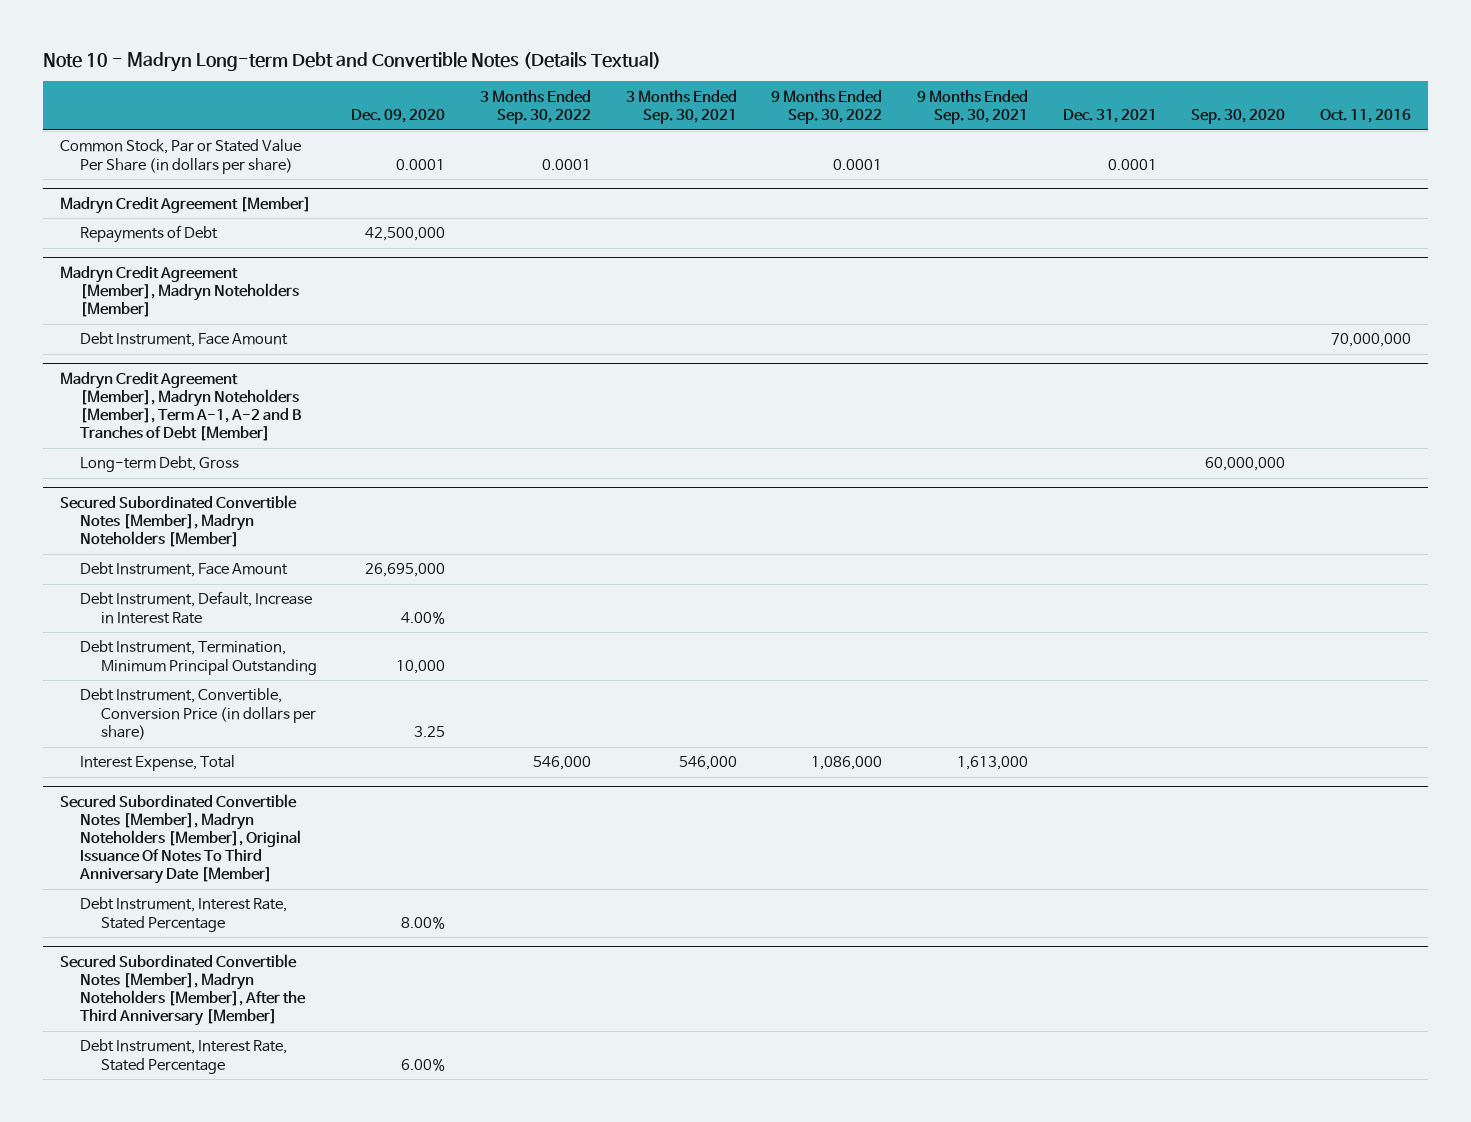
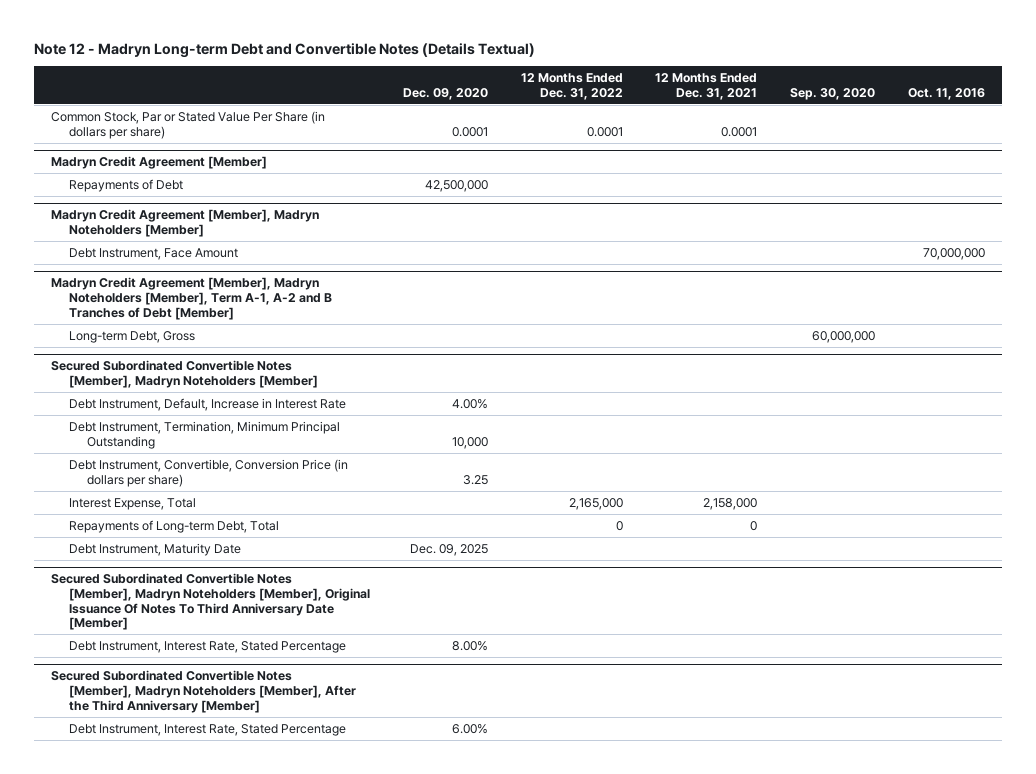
[43,52,662,73] Note 10 - Madryn Long-term Debt and Convertible Notes (Details Textual) -> [34,42,536,58] Note 12 - Madryn Long-term Debt and Convertible Notes (Details Textual)
[479,89,591,125] 3 Months Ended Sep. 30, 2022 -> none
[625,89,737,125] 3 Months Ended Sep. 30, 2021 -> none
[771,89,883,125] 9 Months Ended Sep. 30, 2022 -> none
[917,89,1029,125] 9 Months Ended Sep. 30, 2021 -> none
[1062,109,1157,124] Dec. 31, 2021 -> none
none -> [520,73,623,101] 12 Months Ended Dec. 31, 2022
none -> [655,73,758,101] 12 Months Ended Dec. 31, 2021
[80,562,289,578] Debt Instrument, Face Amount -> none
none -> [68,519,279,533] Repayments of Long-term Debt, Total
none -> [68,542,241,556] Debt Instrument, Maturity Date

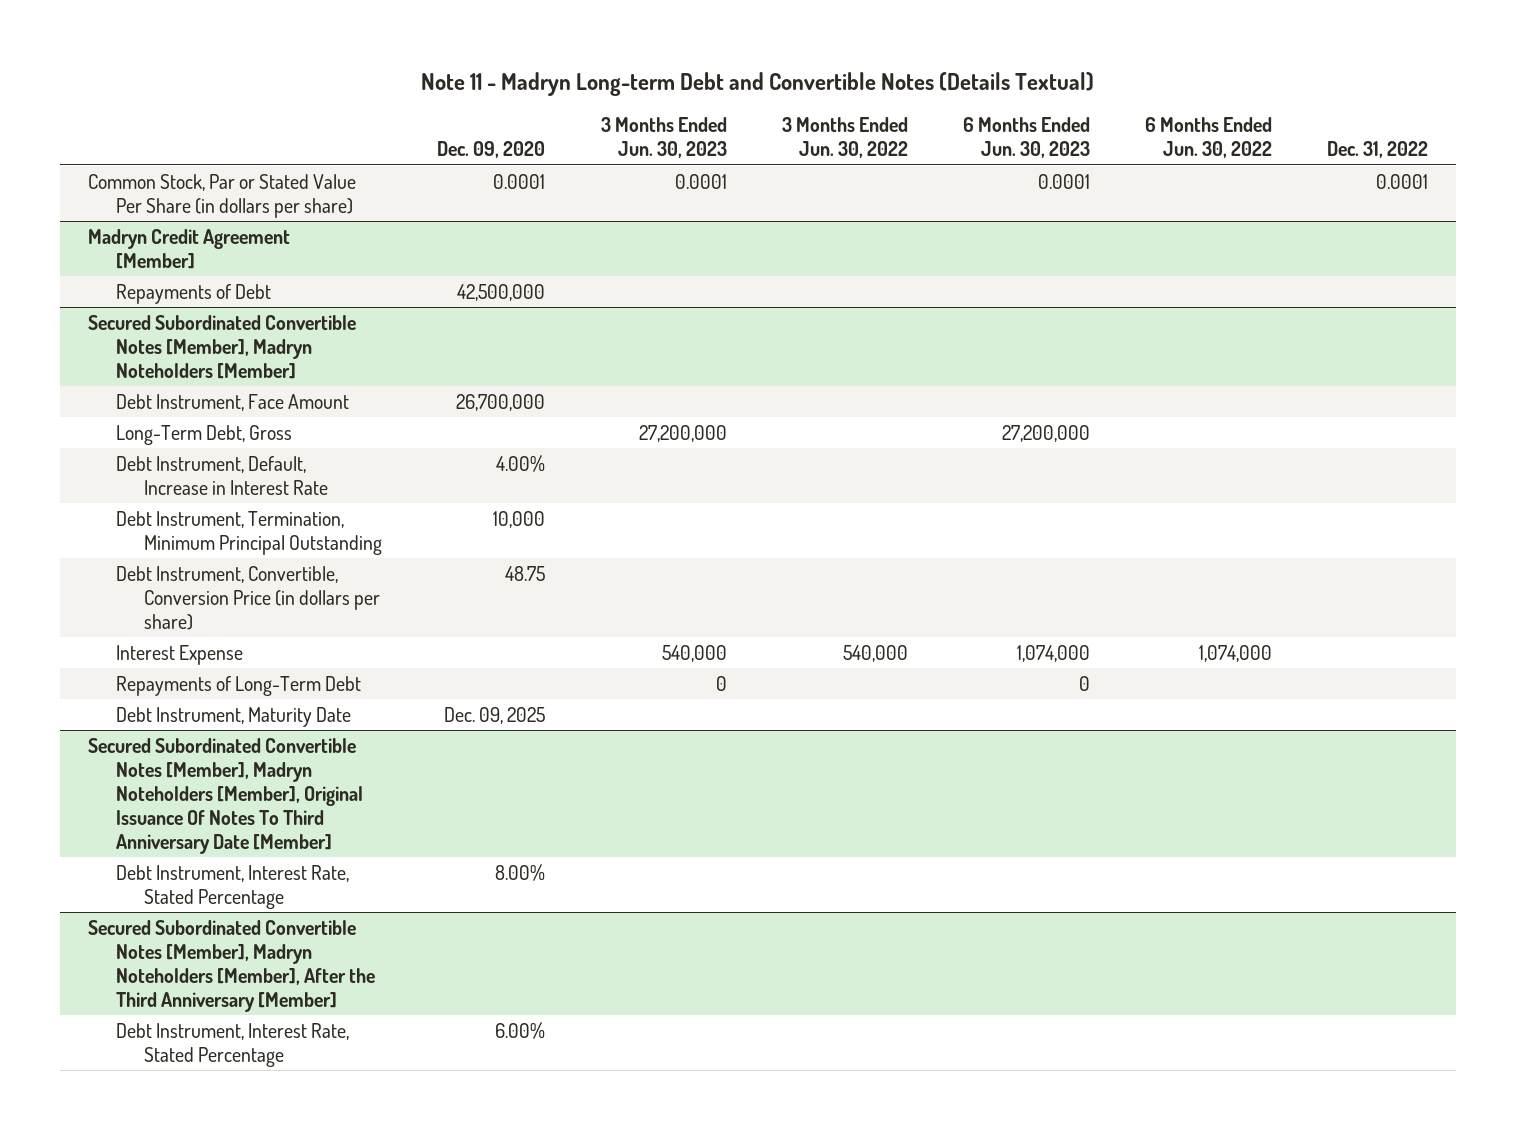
[34,42,536,58] Note 12 - Madryn Long-term Debt and Convertible Notes (Details Textual) -> [420,72,1094,97] Note 11 - Madryn Long-term Debt and Convertible Notes (Details Textual)
[520,73,623,101] 12 Months Ended Dec. 31, 2022 -> none
[655,73,758,101] 12 Months Ended Dec. 31, 2021 -> none
[790,88,876,101] Sep. 30, 2020 -> none
[908,88,986,101] Oct. 11, 2016 -> none
none -> [600,117,727,159] 3 Months Ended Jun. 30, 2023
none -> [781,117,908,159] 3 Months Ended Jun. 30, 2022
none -> [962,117,1090,159] 6 Months Ended Jun. 30, 2023
none -> [1145,117,1273,159] 6 Months Ended Jun. 30, 2022
none -> [1327,141,1429,159] Dec. 31, 2022
[50,209,319,237] Madryn Credit Agreement [Member], Madryn Noteholders [Member] -> none
[68,247,238,260] Debt Instrument, Face Amount -> none
[50,277,332,320] Madryn Credit Agreement [Member], Madryn Noteholders [Member], Term A-1, A-2 and B Tranches of Debt [Member] -> none
[68,330,195,343] Long-term Debt, Gross -> none
none -> [115,393,349,411] Debt Instrument, Face Amount
none -> [115,424,292,445] Long-Term Debt, Gross
[462,474,488,485] 3.25 -> [505,565,546,581] 48.75
[68,497,196,510] Interest Expense, Total -> [115,644,243,665] Interest Expense
[68,519,279,533] Repayments of Long-term Debt, Total -> [115,675,361,696] Repayments of Long-Term Debt

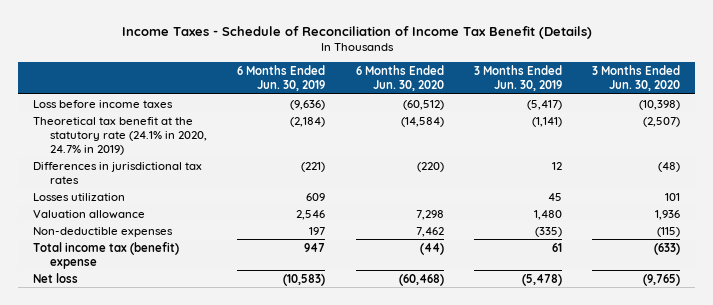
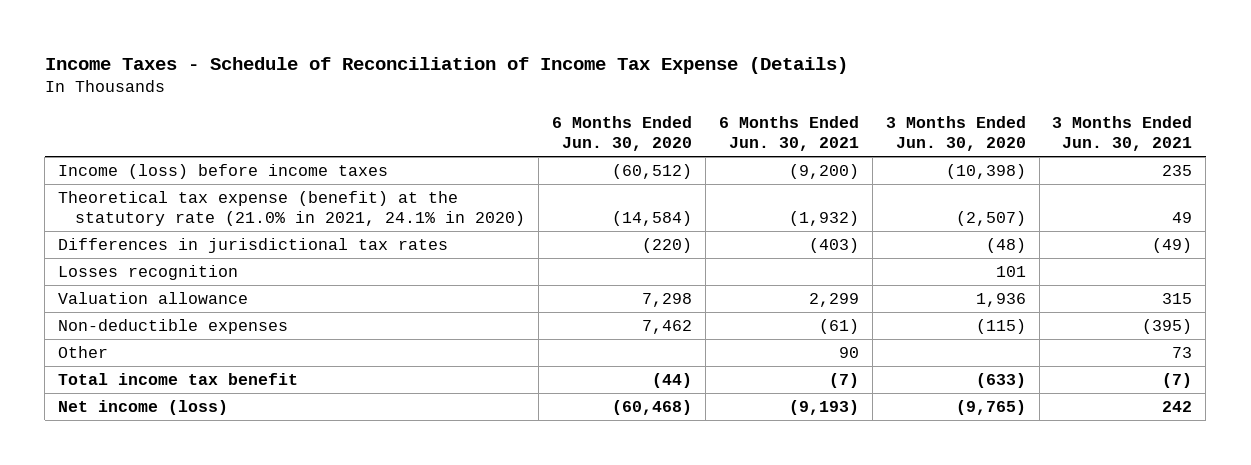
[121,25,592,39] Income Taxes - Schedule of Reconciliation of Income Tax Benefit (Details) -> [44,57,848,75] Income Taxes - Schedule of Reconciliation of Income Tax Expense (Details)
[237,65,326,91] 6 Months Ended Jun. 30, 2019 -> none
[473,65,562,91] 3 Months Ended Jun. 30, 2019 -> none
none -> [718,115,859,152] 6 Months Ended Jun. 30, 2021
none -> [1052,115,1193,152] 3 Months Ended Jun. 30, 2021
[33,99,174,108] Loss before income taxes -> [58,163,389,179] Income (loss) before income taxes
[33,116,208,155] Theoretical tax benefit at the statutory rate (24.1% in 2020, 24.7% in 2019) -> [58,190,526,227] Theoretical tax expense (benefit) at the statutory rate (21.0% in 2021, 24.1% in 2020)
[33,192,126,201] Losses utilization -> none
none -> [58,264,239,280] Losses recognition
none -> [58,345,109,358] Other
[33,241,180,269] Total income tax (benefit) expense -> [58,372,299,385] Total income tax benefit
[33,272,79,283] Net loss -> [58,399,229,415] Net income (loss)

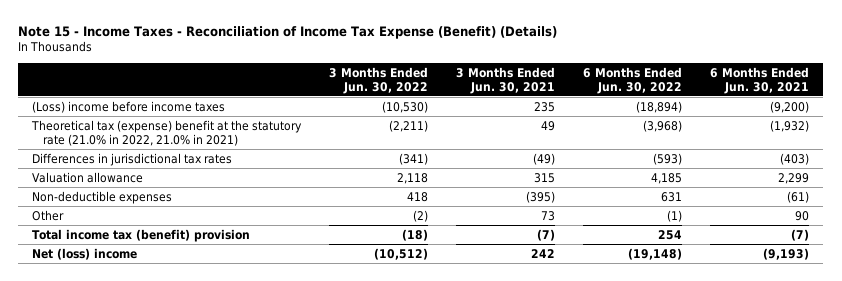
[44,57,848,75] Income Taxes - Schedule of Reconciliation of Income Tax Expense (Details) -> [18,26,558,40] Note 15 - Income Taxes - Reconciliation of Income Tax Expense (Benefit) (Details)
[552,115,693,152] 6 Months Ended Jun. 30, 2020 -> none
[885,115,1026,152] 3 Months Ended Jun. 30, 2020 -> none
none -> [329,66,429,94] 3 Months Ended Jun. 30, 2022
none -> [583,66,683,94] 6 Months Ended Jun. 30, 2022
[58,163,389,179] Income (loss) before income taxes -> [32,100,226,113] (Loss) income before income taxes
[58,190,526,227] Theoretical tax expense (benefit) at the statutory rate (21.0% in 2021, 24.1% in 2020) -> [31,119,303,146] Theoretical tax (expense) benefit at the statutory rate (21.0% in 2022, 21.0% in 2021)
[58,264,239,280] Losses recognition -> none
[58,372,299,385] Total income tax benefit -> [32,228,251,242] Total income tax (benefit) provision
[58,399,229,415] Net income (loss) -> [32,247,138,260] Net (loss) income

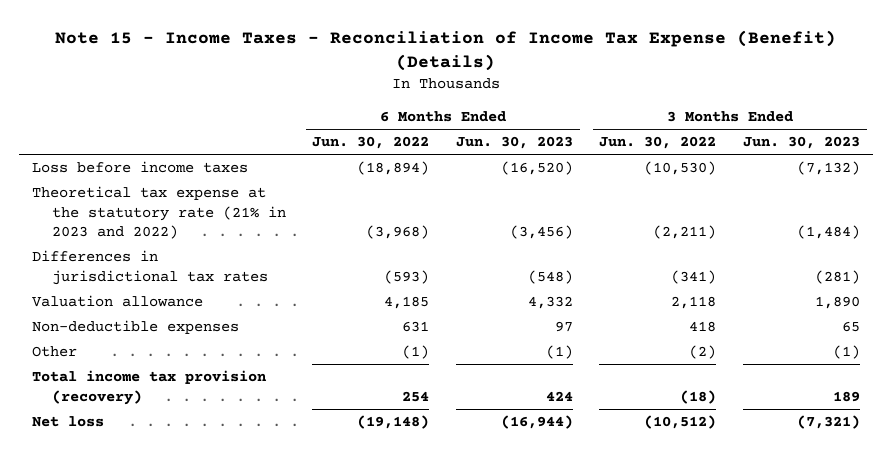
[456,66,556,94] 3 Months Ended Jun. 30, 2021 -> none
[710,66,810,94] 6 Months Ended Jun. 30, 2021 -> none
none -> [455,136,573,150] Jun. 30, 2023
none -> [742,136,860,150] Jun. 30, 2023
[32,100,226,113] (Loss) income before income taxes -> [31,161,248,174] Loss before income taxes
[31,119,303,146] Theoretical tax (expense) benefit at the statutory rate (21.0% in 2022, 21.0% in 2021) -> [31,186,286,240] Theoretical tax expense at the statutory rate (21% in 2023 and 2022)
[32,228,251,242] Total income tax (benefit) provision -> [31,370,267,405] Total income tax provision (recovery)
[32,247,138,260] Net (loss) income -> [31,416,104,428] Net loss

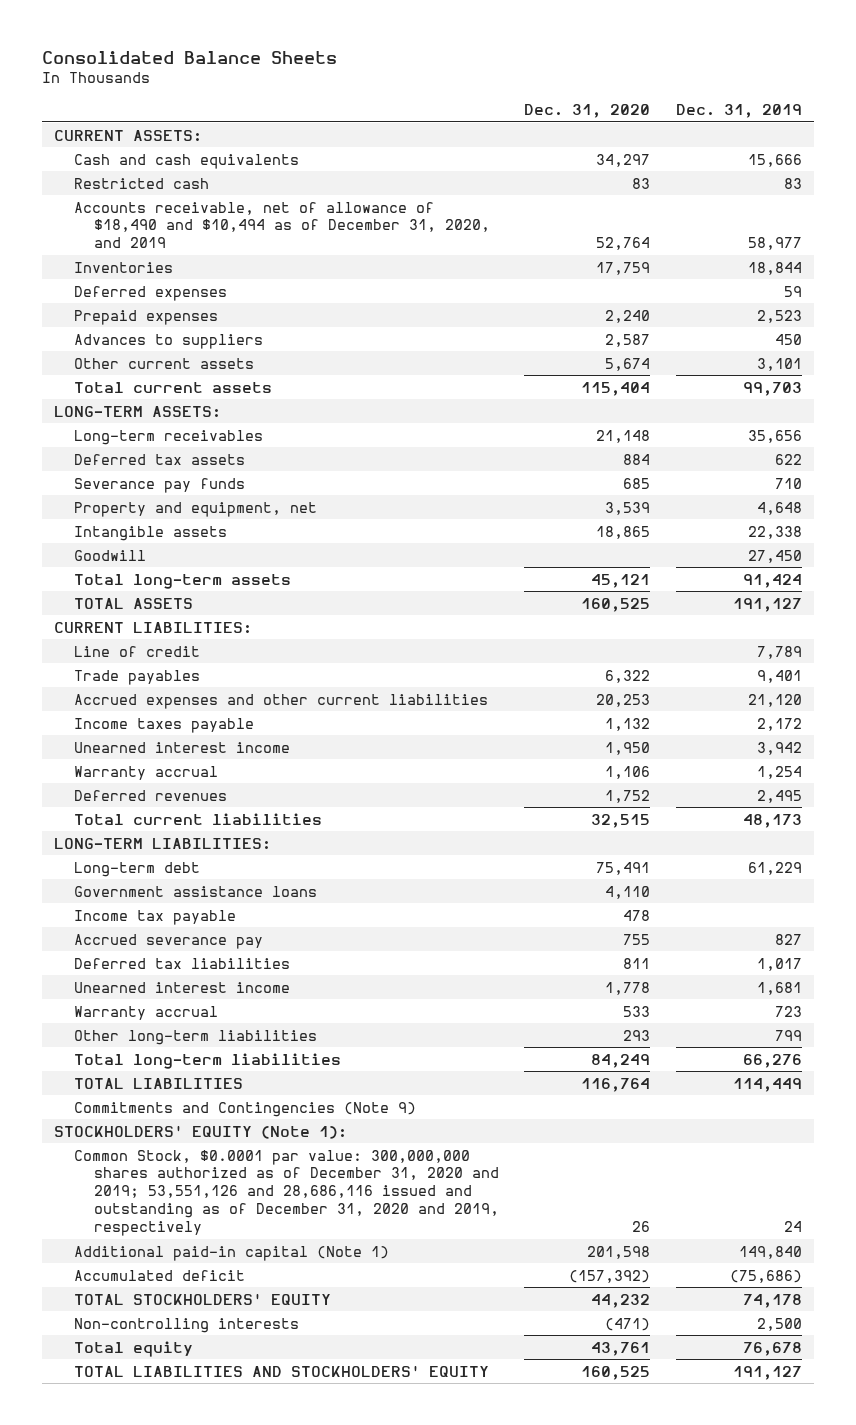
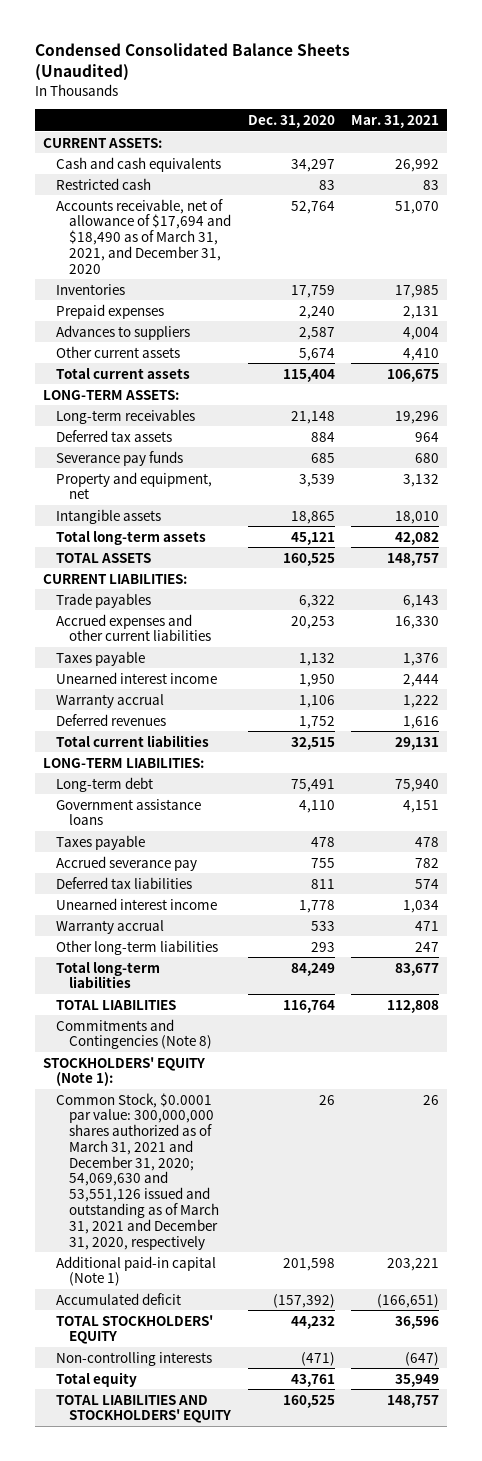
[41,50,337,64] Consolidated Balance Sheets -> [35,43,351,82] Condensed Consolidated Balance Sheets (Unaudited)
[675,103,802,118] Dec. 31, 2019 -> none
none -> [350,115,439,129] Mar. 31, 2021
[74,201,491,249] Accounts receivable, net of allowance of $18,490 and $10,494 as of December 31, 2020, and 2019 -> [56,198,232,274] Accounts receivable, net of allowance of $17,694 and $18,490 as of March 31, 2021, and December 31, 2020
[74,285,228,301] Deferred expenses -> none
[74,549,147,561] Goodwill -> none
[74,645,201,657] Line of credit -> none
[74,717,255,733] Income taxes payable -> [56,650,146,666] Taxes payable
[74,909,237,925] Income tax payable -> [56,834,146,850] Taxes payable
[74,1101,417,1117] Commitments and Contingencies (Note 9) -> [56,1018,213,1050] Commitments and Contingencies (Note 8)
[74,1149,500,1237] Common Stock, $0.0001 par value: 300,000,000 shares authorized as of December 31, 2020 and 2019; 53,551,126 and 28,686,116 issued and outstanding as of December 31, 2020 and 2019, respectively -> [56,1092,220,1250] Common Stock, $0.0001 par value: 300,000,000 shares authorized as of March 31, 2021 and December 31, 2020; 54,069,630 and 53,551,126 issued and outstanding as of March 31, 2021 and December 31, 2020, respectively

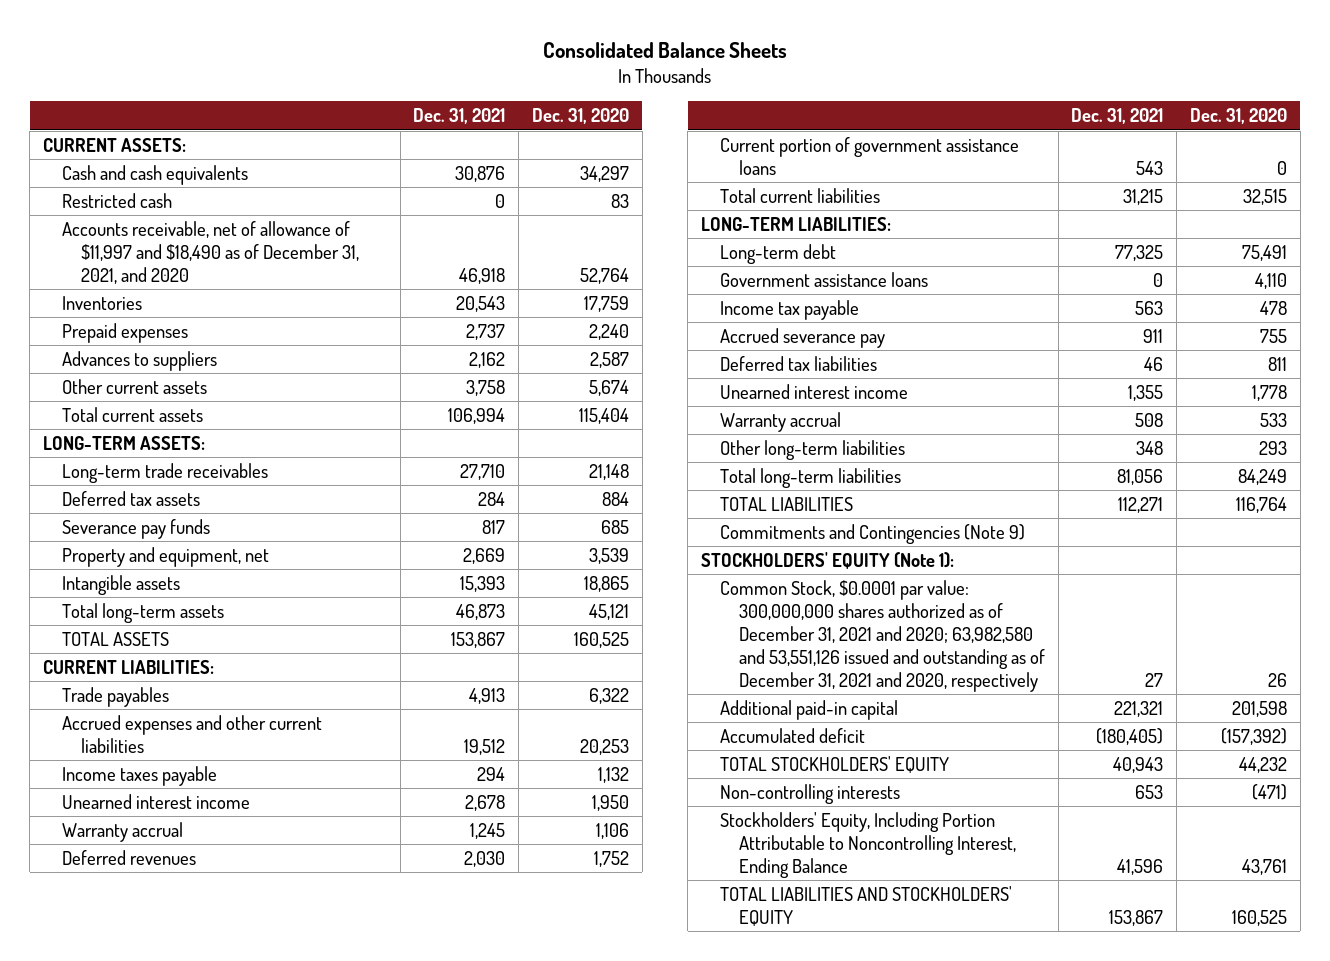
[35,43,351,82] Condensed Consolidated Balance Sheets (Unaudited) -> [543,42,788,59] Consolidated Balance Sheets
[350,115,439,129] Mar. 31, 2021 -> none
none -> [413,108,506,125] Dec. 31, 2021
[56,198,232,274] Accounts receivable, net of allowance of $17,694 and $18,490 as of March 31, 2021, and December 31, 2020 -> [61,220,359,284] Accounts receivable, net of allowance of $11,997 and $18,490 as of December 31, 2021, and 2020
[56,408,196,424] Long-term receivables -> [61,462,268,483] Long-term trade receivables
[56,650,146,666] Taxes payable -> [61,765,217,786] Income taxes payable
none -> [720,136,1020,175] Current portion of government assistance loans
[56,834,146,850] Taxes payable -> [720,299,860,320] Income tax payable
[56,1018,213,1050] Commitments and Contingencies (Note 8) -> [720,523,1026,544] Commitments and Contingencies (Note 9)
[56,1092,220,1250] Common Stock, $0.0001 par value: 300,000,000 shares authorized as of March 31, 2021 and December 31, 2020; 54,069,630 and 53,551,126 issued and outstanding as of March 31, 2021 and December 31, 2020, respectively -> [720,579,1045,692] Common Stock, $0.0001 par value: 300,000,000 shares authorized as of December 31, 2021 and 2020; 63,982,580 and 53,551,126 issued and outstanding as of December 31, 2021 and 2020, respectively
[56,1255,217,1287] Additional paid-in capital (Note 1) -> [720,699,899,720] Additional paid-in capital
[56,1371,138,1387] Total equity -> [720,811,1016,878] Stockholders' Equity, Including Portion Attributable to Noncontrolling Interest, Ending Balance

